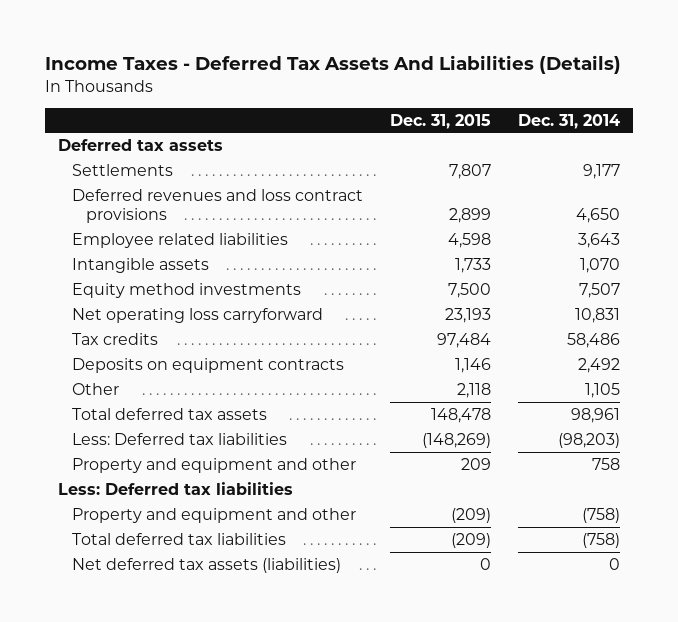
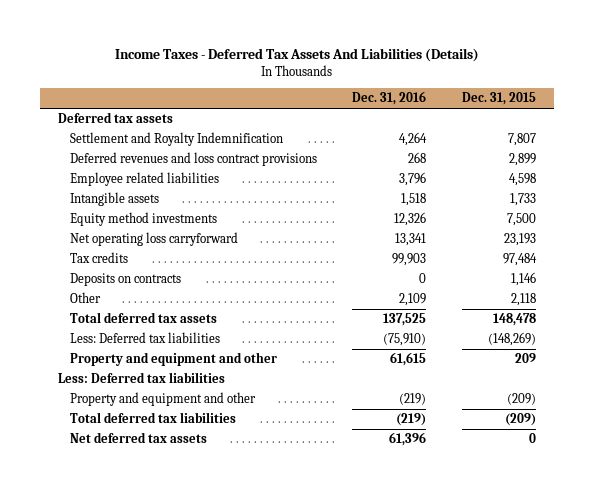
[517,113,620,129] Dec. 31, 2014 -> none
none -> [352,91,427,106] Dec. 31, 2016
[72,163,174,176] Settlements -> [69,132,283,147] Settlement and Royalty Indemnification
[72,357,345,373] Deposits on equipment contracts -> [69,273,181,287] Deposits on contracts
[72,557,342,573] Net deferred tax assets (liabilities) -> [69,432,207,444] Net deferred tax assets

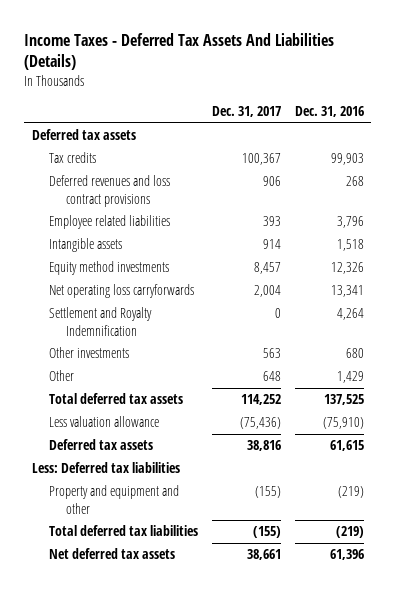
[461,92,536,106] Dec. 31, 2015 -> none
none -> [211,106,281,118] Dec. 31, 2017
[69,252,128,264] Tax credits -> [48,152,96,164] Tax credits
[69,273,181,287] Deposits on contracts -> none
[69,232,238,247] Net operating loss carryforward -> [48,284,194,299] Net operating loss carryforwards
[69,132,283,147] Settlement and Royalty Indemnification -> [48,307,152,336] Settlement and Royalty Indemnification
none -> [48,347,129,359] Other investments
[399,293,427,307] 2,109 -> [337,371,365,384] 1,429
[69,332,220,344] Less: Deferred tax liabilities -> [48,416,159,428] Less valuation allowance
[69,352,277,367] Property and equipment and other -> [48,439,153,451] Deferred tax assets

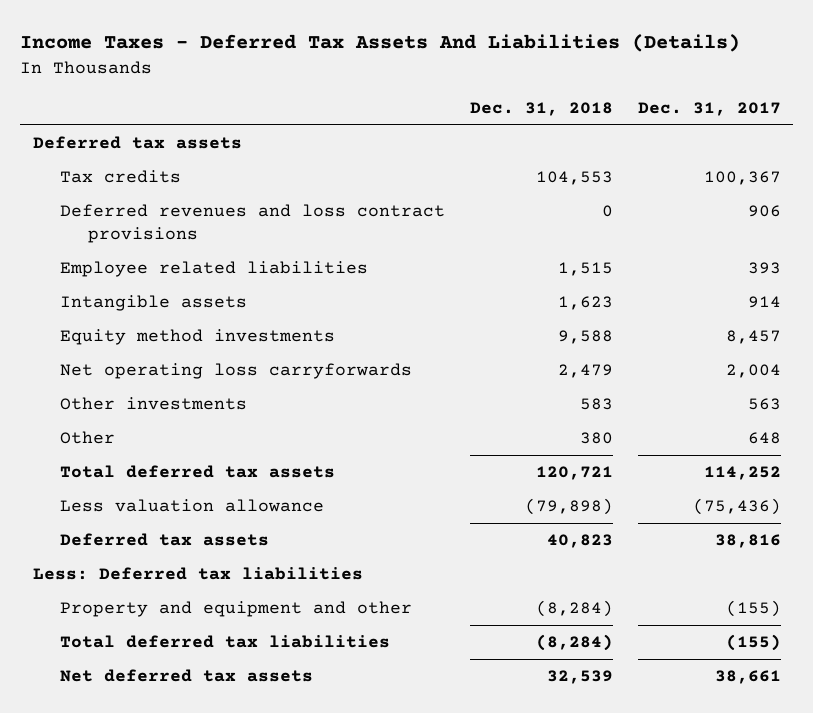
[295,106,365,118] Dec. 31, 2016 -> none
none -> [469,101,613,116] Dec. 31, 2018
[48,307,152,336] Settlement and Royalty Indemnification -> none

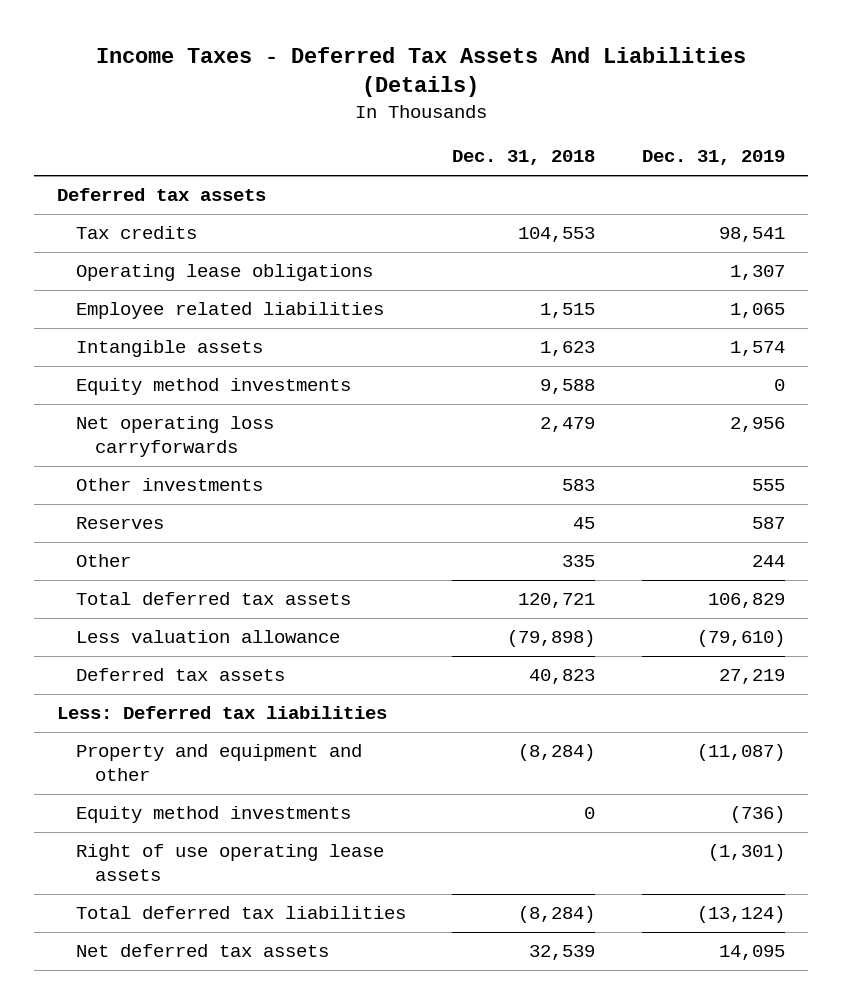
[637,101,781,116] Dec. 31, 2017 -> none
none -> [641,150,785,166] Dec. 31, 2019
[60,204,446,243] Deferred revenues and loss contract provisions -> none
none -> [76,264,374,282] Operating lease obligations
none -> [76,517,165,530] Reserves
[579,432,613,445] 380 -> [562,555,596,568] 335
none -> [76,806,352,824] Equity method investments
none -> [76,844,385,881] Right of use operating lease assets

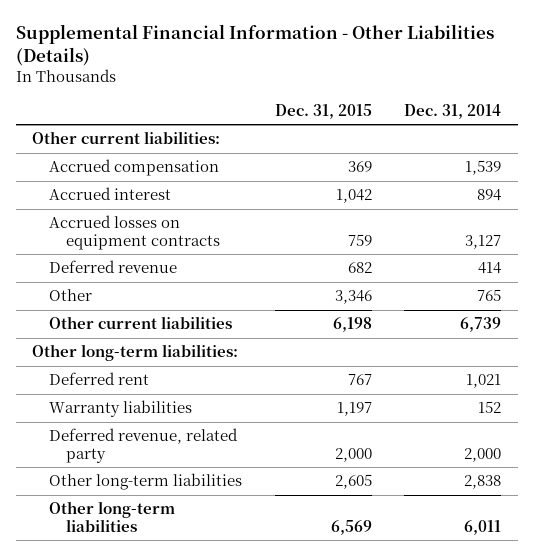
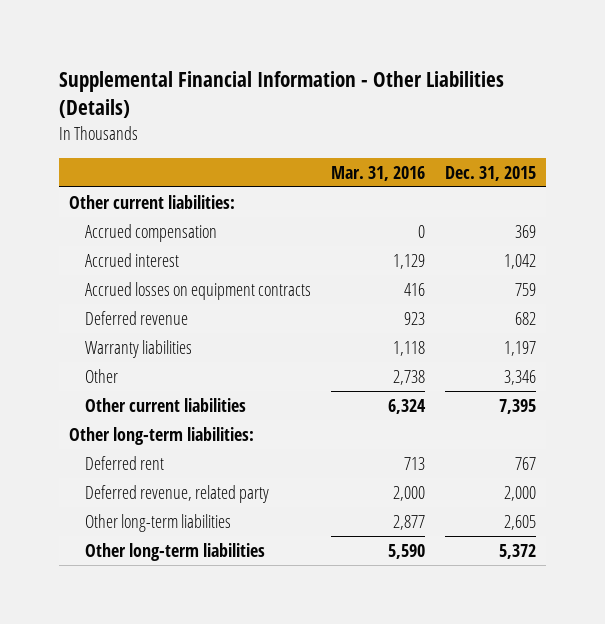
[404,103,502,119] Dec. 31, 2014 -> none
none -> [330,165,425,181] Mar. 31, 2016
[49,400,193,418] Warranty liabilities -> [84,339,192,358] Warranty liabilities
[332,317,372,333] 6,198 -> [499,398,537,414] 7,395
[330,519,372,535] 6,569 -> [499,543,537,559] 5,372

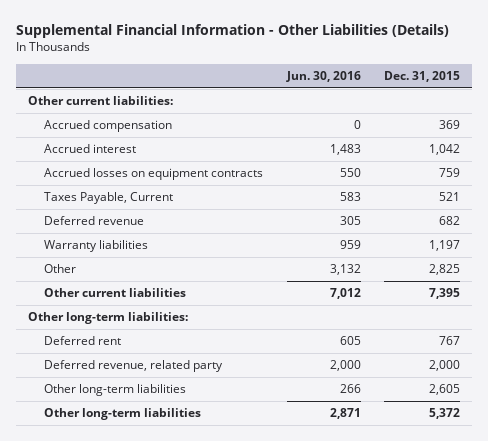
[330,165,425,181] Mar. 31, 2016 -> none
none -> [285,71,361,83] Jun. 30, 2016
none -> [44,192,174,205] Taxes Payable, Current
[504,369,537,385] 3,346 -> [429,264,461,276] 2,825

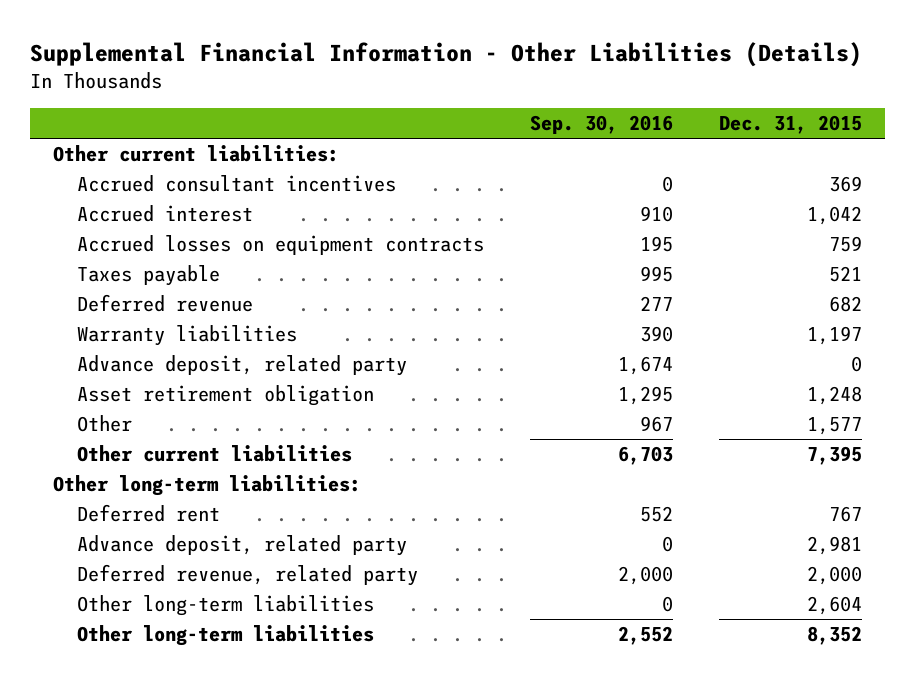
[285,71,361,83] Jun. 30, 2016 -> none
none -> [529,114,673,134] Sep. 30, 2016
[44,120,173,133] Accrued compensation -> [76,175,396,193] Accrued consultant incentives
[44,192,174,205] Taxes Payable, Current -> [76,265,220,287] Taxes payable
none -> [76,355,407,377] Advance deposit, related party
none -> [76,385,374,407] Asset retirement obligation
[429,264,461,276] 2,825 -> [806,417,862,436] 1,577
none -> [76,535,407,557] Advance deposit, related party
[429,384,461,396] 2,605 -> [806,596,862,616] 2,604
[429,408,461,420] 5,372 -> [806,626,862,646] 8,352

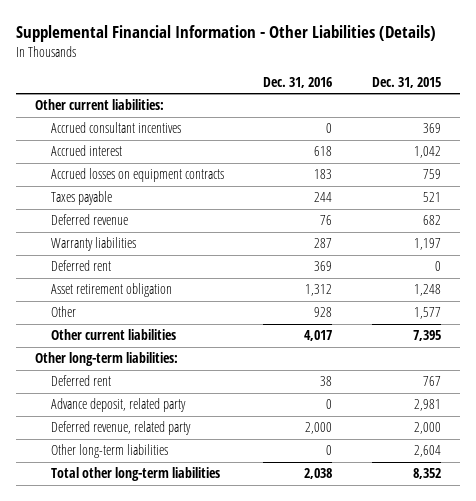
[529,114,673,134] Sep. 30, 2016 -> none
none -> [263,77,333,89] Dec. 31, 2016
[76,355,407,377] Advance deposit, related party -> none
none -> [50,260,111,272] Deferred rent
[76,625,374,647] Other long-term liabilities -> [50,467,220,482] Total other long-term liabilities

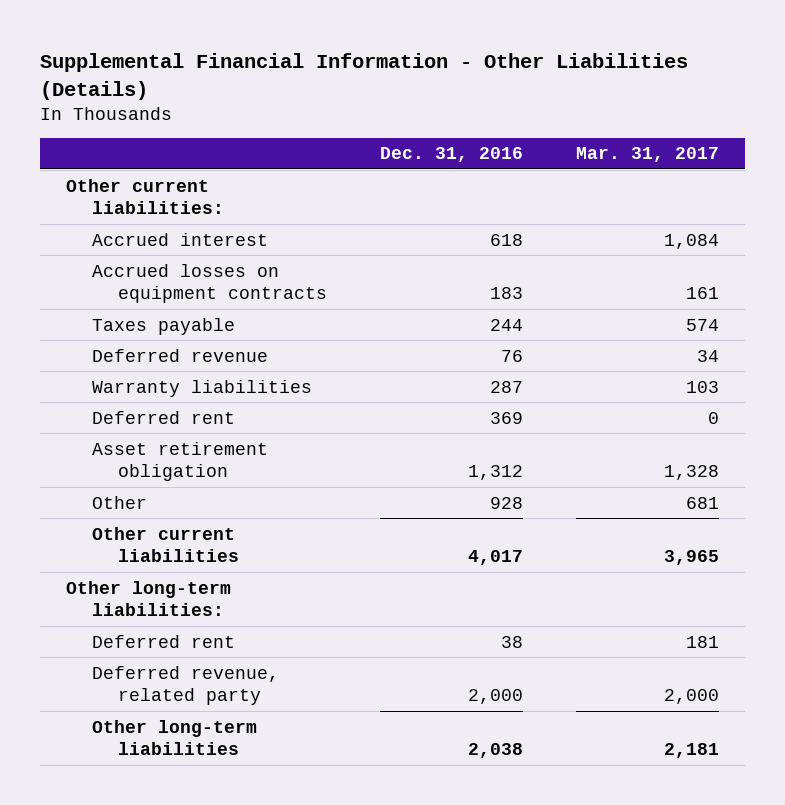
[371,77,441,89] Dec. 31, 2015 -> none
none -> [576,147,720,163] Mar. 31, 2017
[50,122,181,134] Accrued consultant incentives -> none
[50,398,186,413] Advance deposit, related party -> none
[50,467,220,482] Total other long-term liabilities -> none
[326,445,333,456] 0 -> [468,742,524,758] 2,038

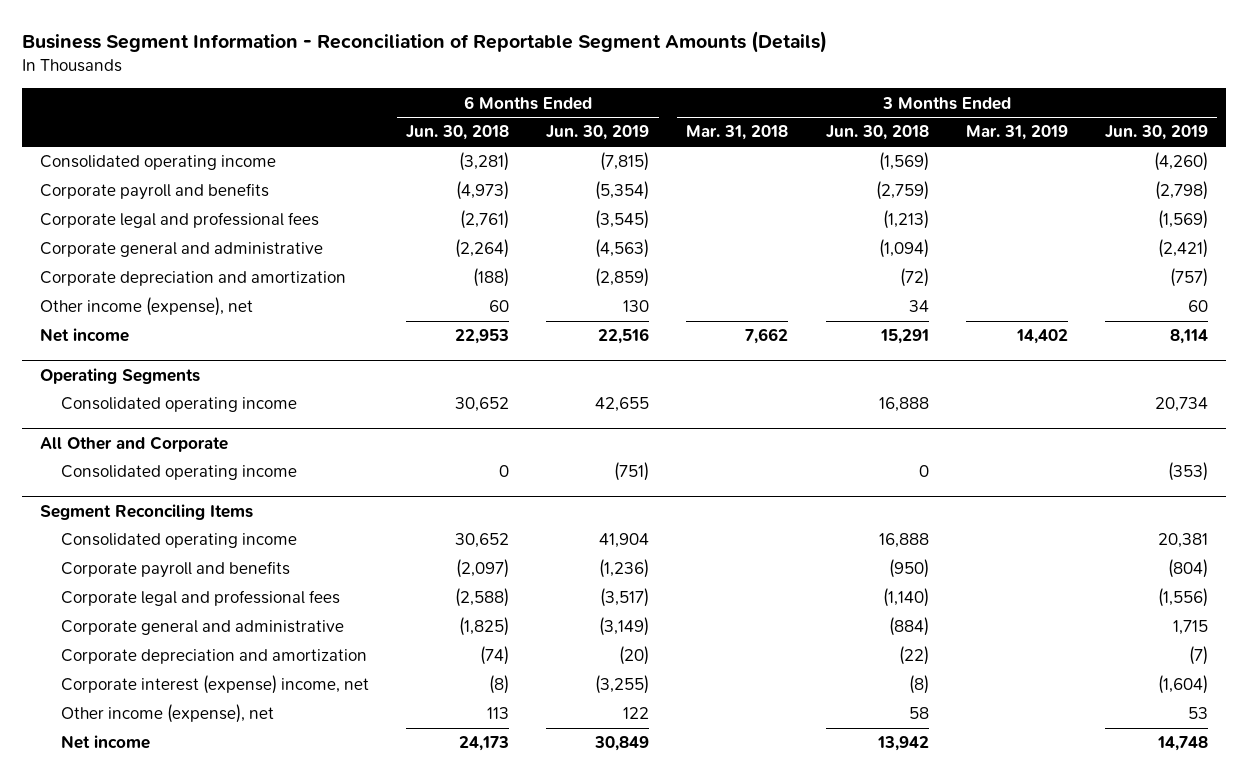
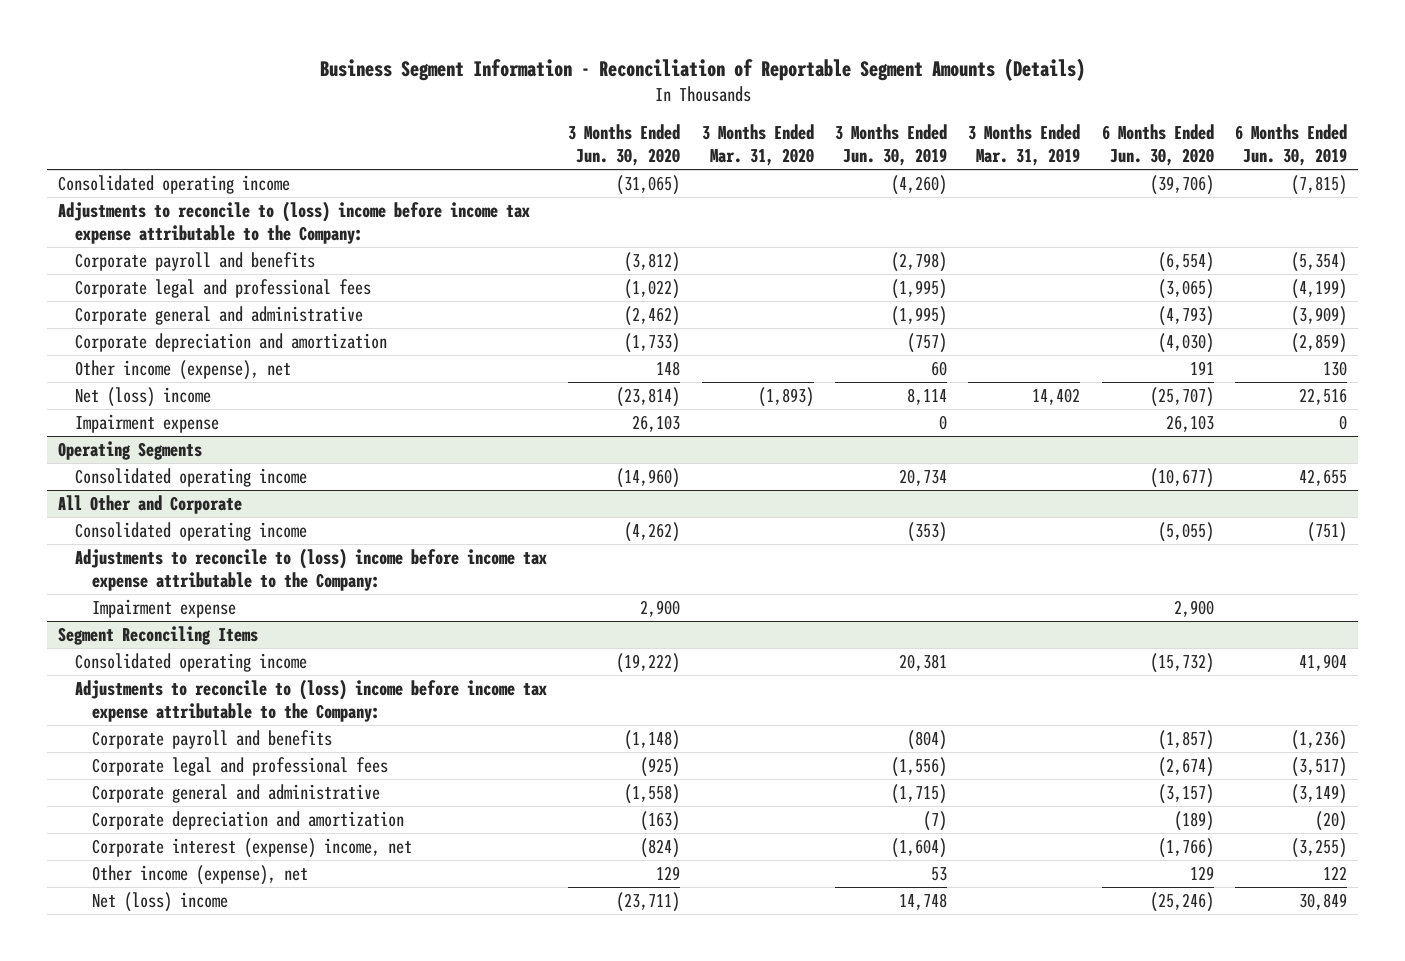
[406,125,510,141] Jun. 30, 2018 -> none
[686,125,789,141] Mar. 31, 2018 -> none
[825,125,929,141] Jun. 30, 2018 -> none
none -> [568,124,681,167] 3 Months Ended Jun. 30, 2020
none -> [701,124,814,167] 3 Months Ended Mar. 31, 2020
none -> [1101,124,1214,167] 6 Months Ended Jun. 30, 2020
none -> [57,201,530,244] Adjustments to reconcile to (loss) income before income tax expense attributable to the Company:
[595,210,650,230] (3,545) -> [1291,279,1348,300] (4,199)
[1157,210,1208,230] (1,569) -> [891,279,948,300] (1,995)
[595,239,650,259] (4,563) -> [1291,306,1348,327] (3,909)
[1157,239,1208,259] (2,421) -> [891,306,948,327] (1,995)
[40,328,130,343] Net income -> [74,387,211,408] Net (loss) income
none -> [74,414,219,434] Impairment expense
none -> [74,548,547,591] Adjustments to reconcile to (loss) income before income tax expense attributable to the Company:
none -> [91,599,236,619] Impairment expense
none -> [74,679,547,722] Adjustments to reconcile to (loss) income before income tax expense attributable to the Company:
[1172,620,1208,636] 1,715 -> [891,784,948,805] (1,715)
[60,735,150,750] Net income -> [91,892,228,913] Net (loss) income

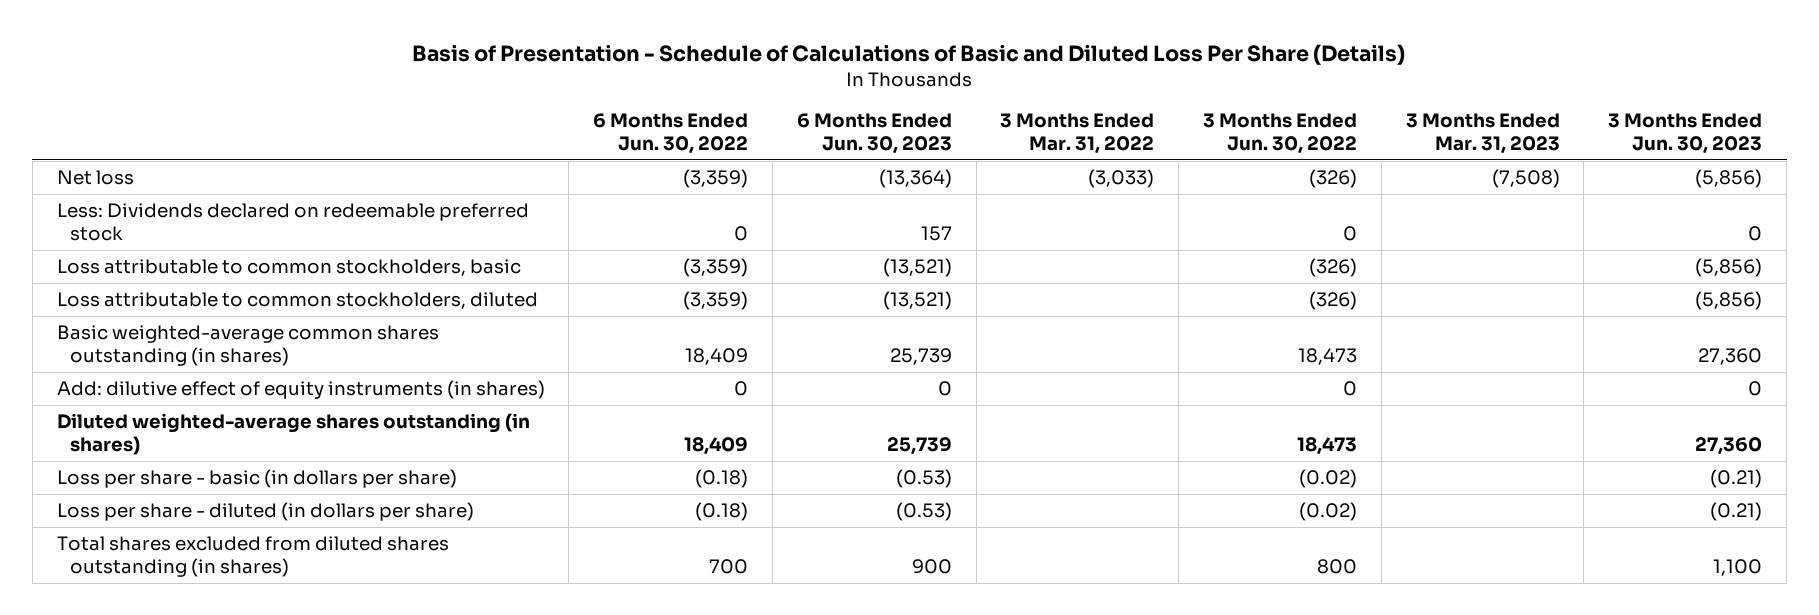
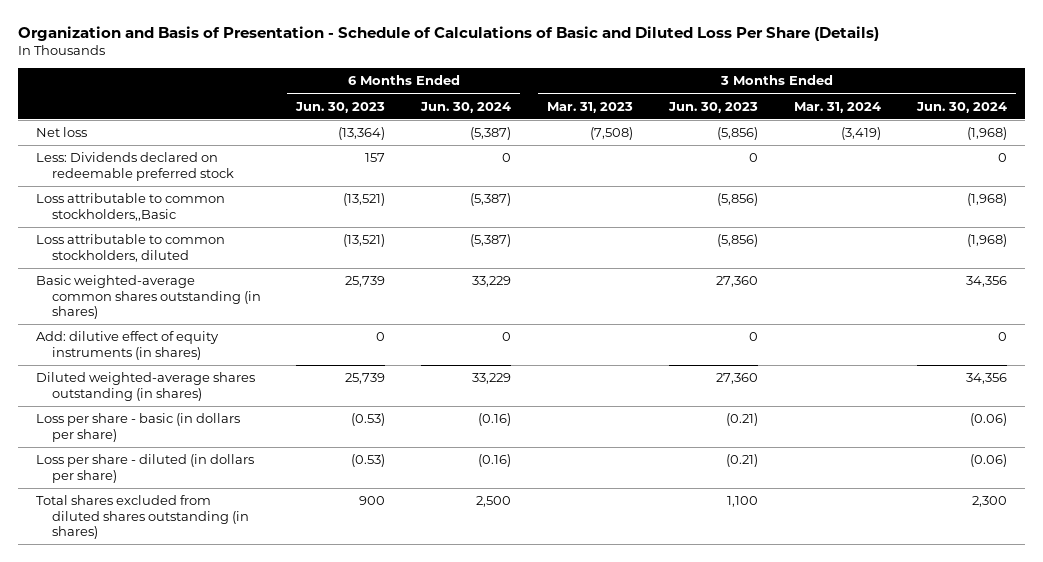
[412,43,1406,65] Basis of Presentation - Schedule of Calculations of Basic and Diluted Loss Per Share (Details) -> [17,25,879,41] Organization and Basis of Presentation - Schedule of Calculations of Basic and Diluted Loss Per Share (Details)
[593,113,749,155] 6 Months Ended Jun. 30, 2022 -> none
[1000,113,1155,155] 3 Months Ended Mar. 31, 2022 -> none
[1203,113,1358,155] 3 Months Ended Jun. 30, 2022 -> none
none -> [420,101,512,113] Jun. 30, 2024
none -> [793,101,881,113] Mar. 31, 2024
none -> [915,101,1007,113] Jun. 30, 2024
[56,259,521,277] Loss attributable to common stockholders, basic -> [35,193,225,221] Loss attributable to common stockholders,,Basic

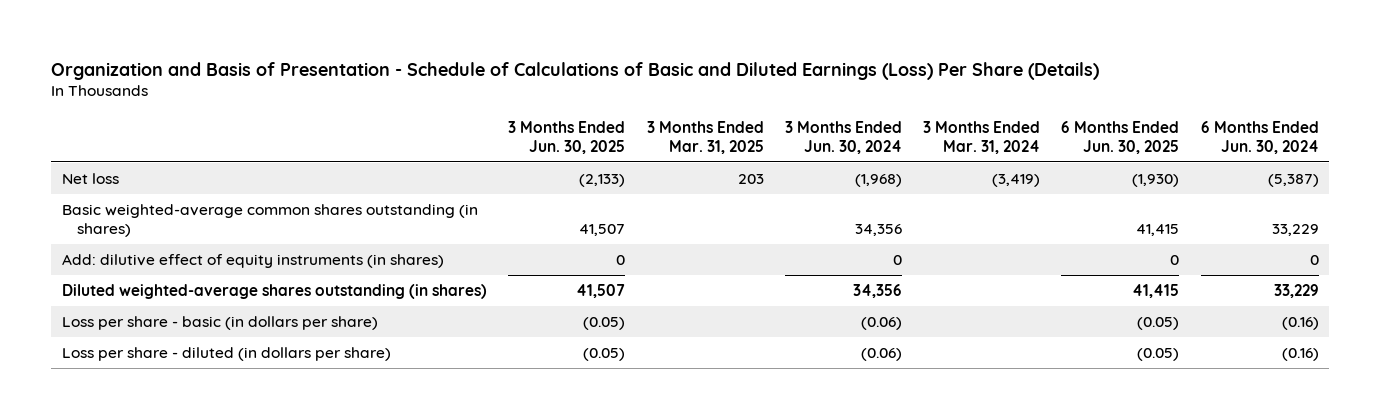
[17,25,879,41] Organization and Basis of Presentation - Schedule of Calculations of Basic and Diluted Loss Per Share (Details) -> [51,61,1100,80] Organization and Basis of Presentation - Schedule of Calculations of Basic and Diluted Earnings (Loss) Per Share (Details)
[295,101,386,113] Jun. 30, 2023 -> none
[547,101,634,113] Mar. 31, 2023 -> none
[668,101,759,113] Jun. 30, 2023 -> none
none -> [508,120,626,154] 3 Months Ended Jun. 30, 2025
none -> [646,120,764,154] 3 Months Ended Mar. 31, 2025
none -> [1061,120,1180,154] 6 Months Ended Jun. 30, 2025
[35,152,234,181] Less: Dividends declared on redeemable preferred stock -> none
[35,193,225,221] Loss attributable to common stockholders,,Basic -> none
[35,234,225,262] Loss attributable to common stockholders, diluted -> none
[35,495,249,539] Total shares excluded from diluted shares outstanding (in shares) -> none

